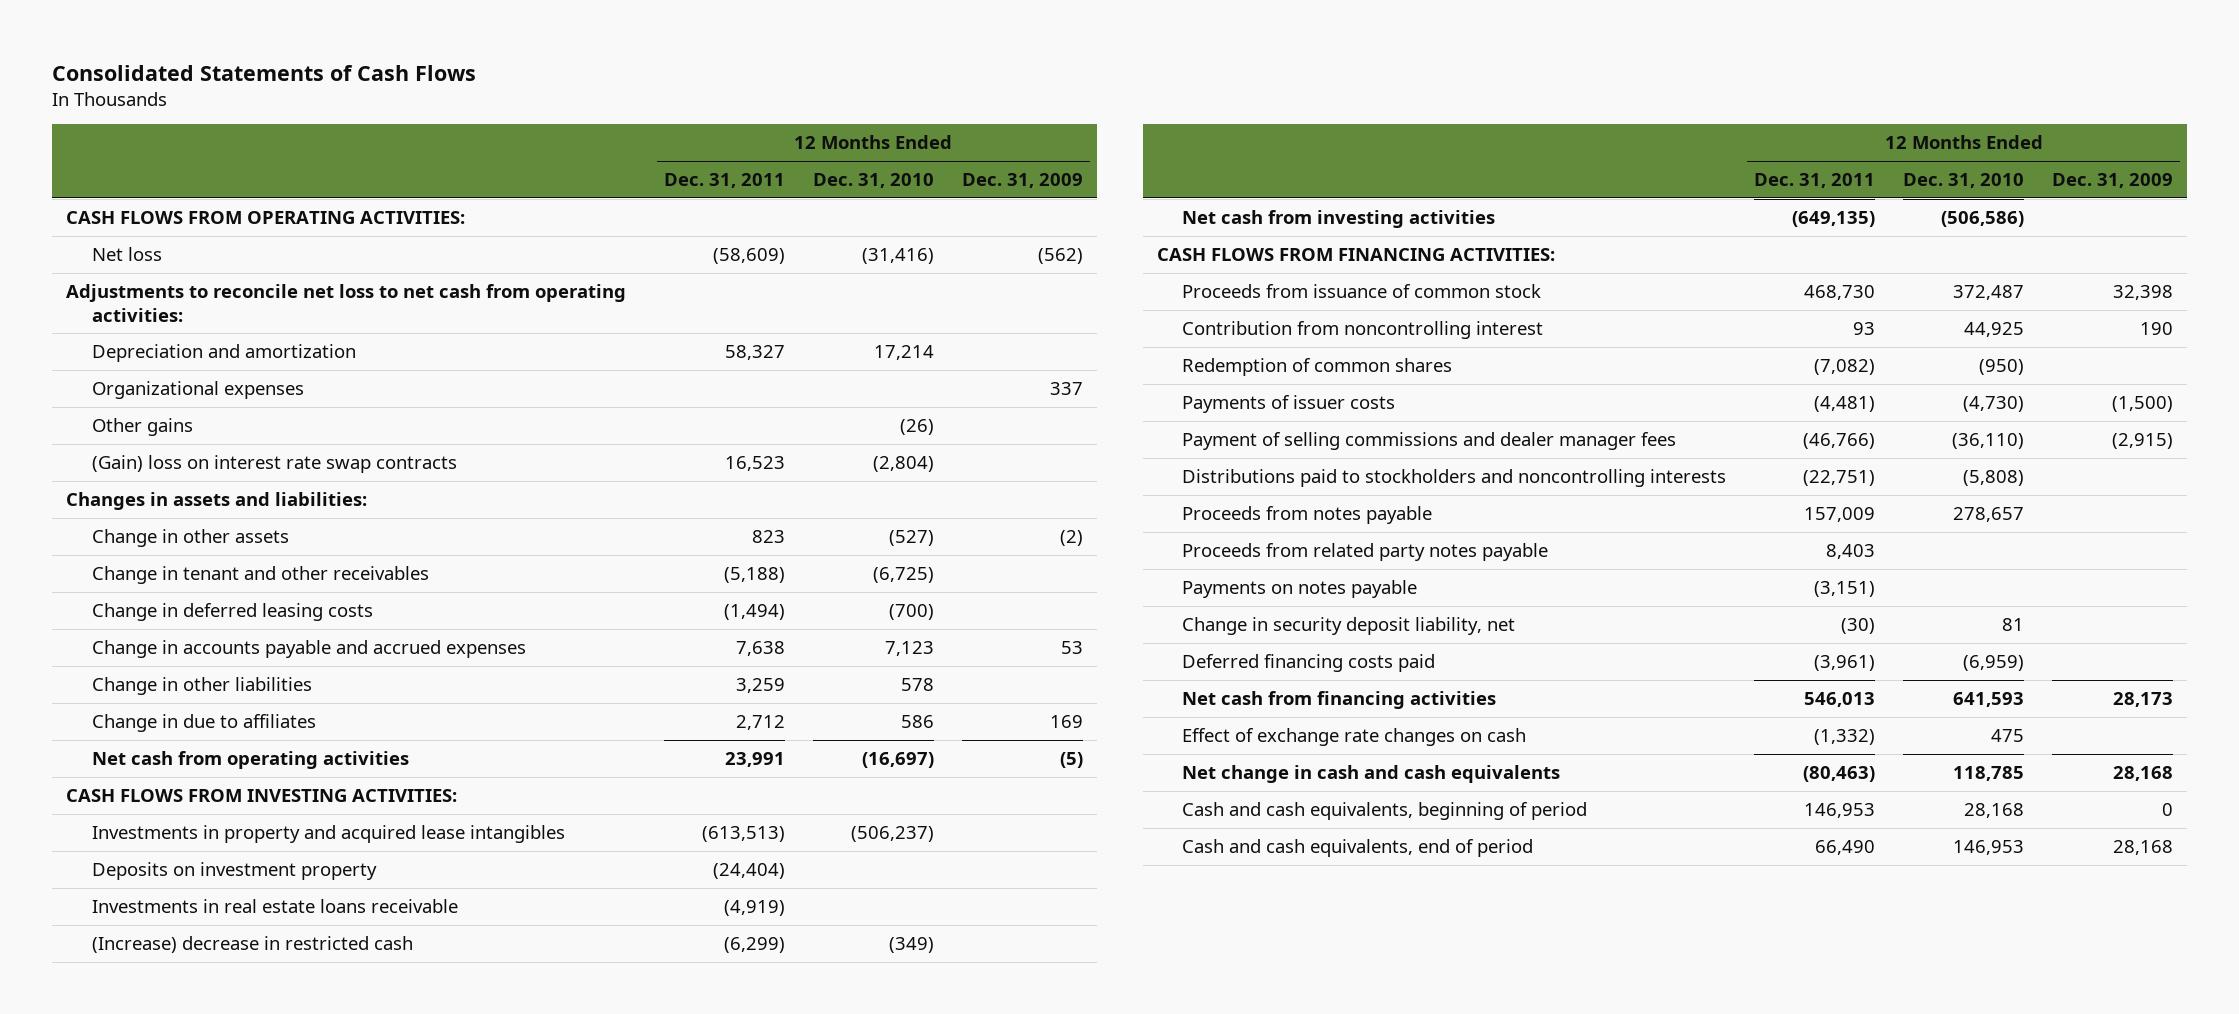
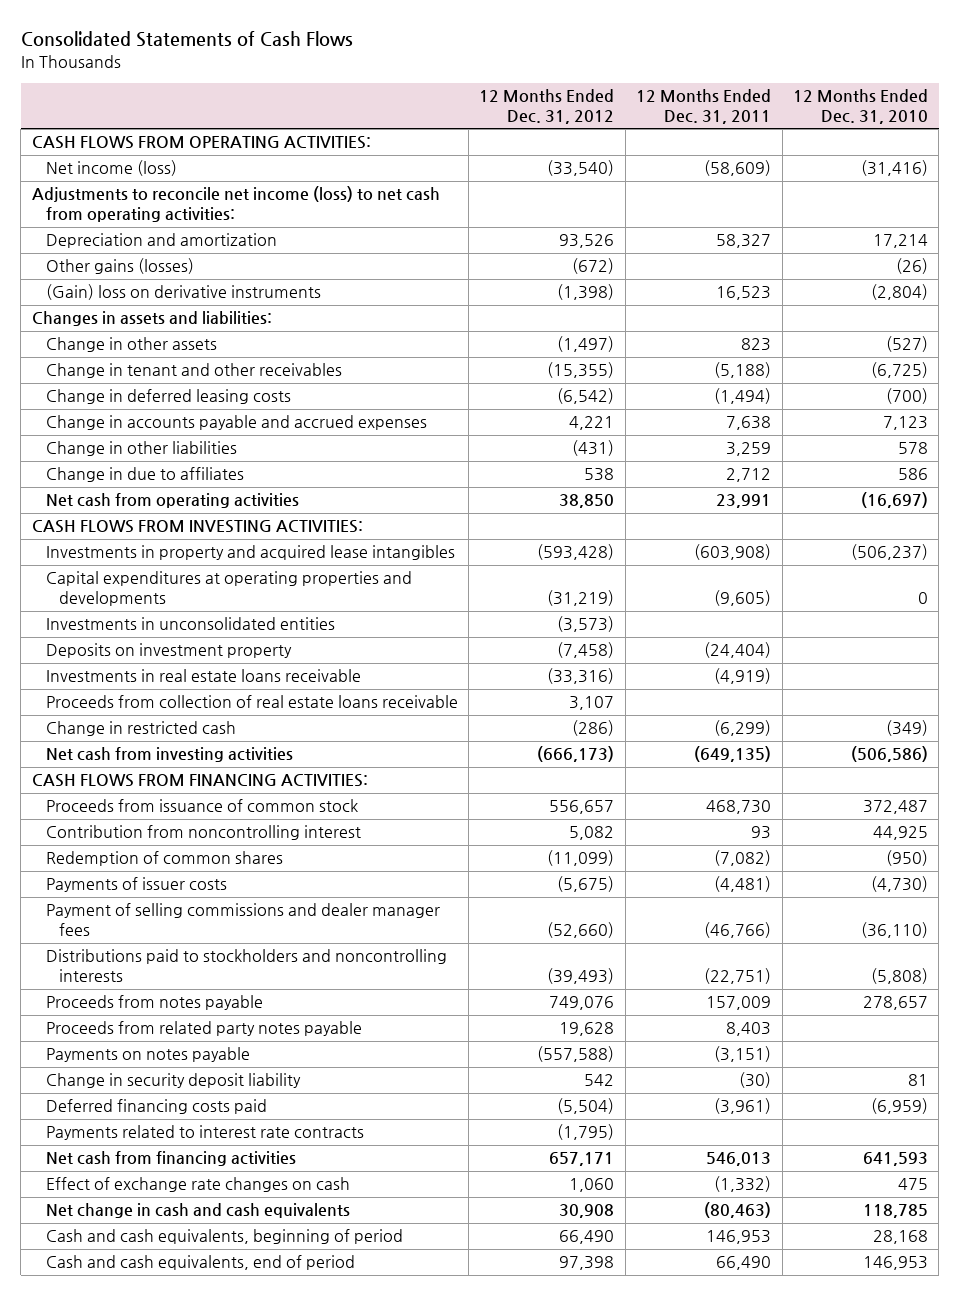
[961,172,1083,188] Dec. 31, 2009 -> none
none -> [479,89,615,125] 12 Months Ended Dec. 31, 2012
[91,246,162,261] Net loss -> [45,160,177,177] Net income (loss)
[66,283,627,322] Adjustments to reconcile net loss to net cash from operating activities: -> [31,186,440,223] Adjustments to reconcile net income (loss) to net cash from operating activities:
[91,380,304,399] Organizational expenses -> none
[91,417,193,436] Other gains -> [45,258,194,275] Other gains (losses)
[91,454,457,473] (Gain) loss on interest rate swap contracts -> [45,284,321,301] (Gain) loss on derivative instruments
[701,825,785,842] (613,513) -> [694,544,772,561] (603,908)
none -> [45,571,412,607] Capital expenditures at operating properties and developments
none -> [45,617,335,631] Investments in unconsolidated entities
none -> [45,695,458,709] Proceeds from collection of real estate loans receivable
[91,935,413,953] (Increase) decrease in restricted cash -> [45,721,236,737] Change in restricted cash
[1182,616,1516,635] Change in security deposit liability, net -> [45,1073,301,1089] Change in security deposit liability
none -> [45,1125,364,1141] Payments related to interest rate contracts

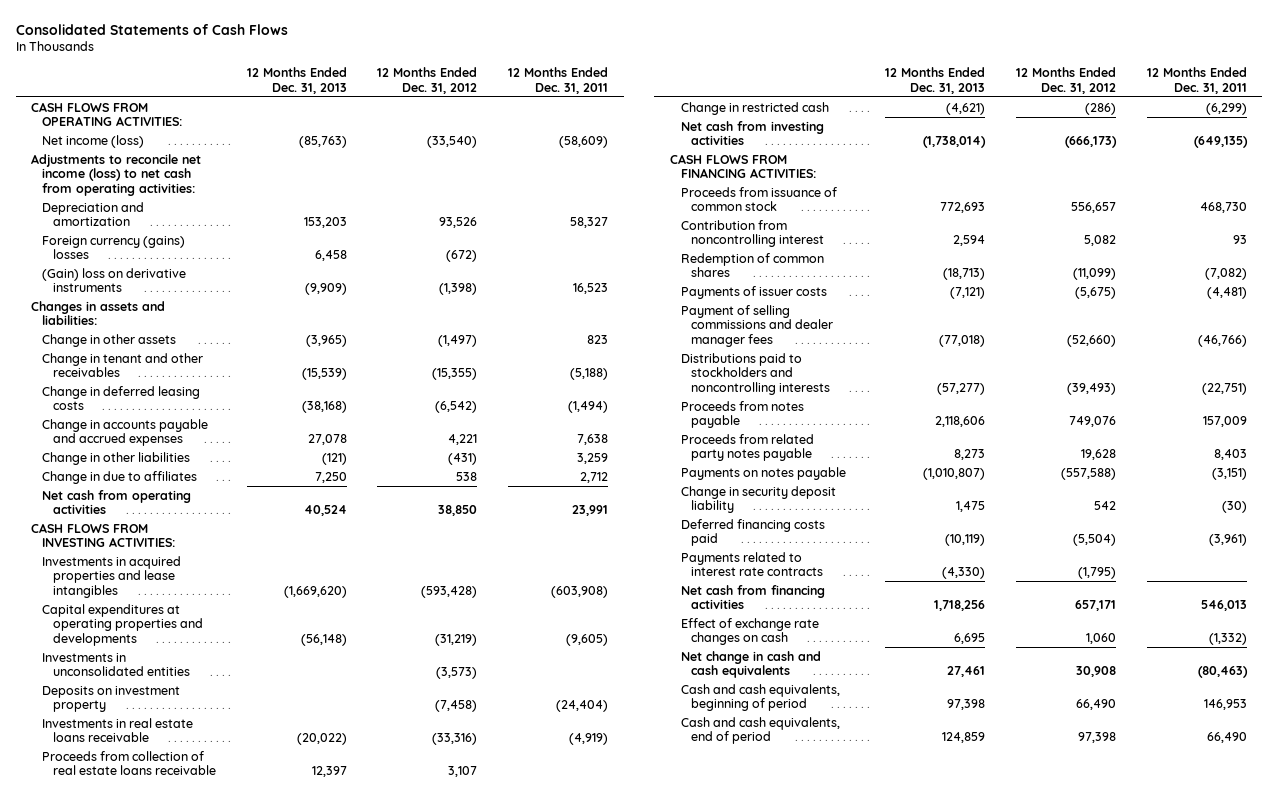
[792,89,928,125] 12 Months Ended Dec. 31, 2010 -> none
none -> [246,67,347,94] 12 Months Ended Dec. 31, 2013
[45,258,194,275] Other gains (losses) -> [42,235,186,260] Foreign currency (gains) losses
[45,545,455,561] Investments in property and acquired lease intangibles -> [42,555,182,598] Investments in acquired properties and lease intangibles

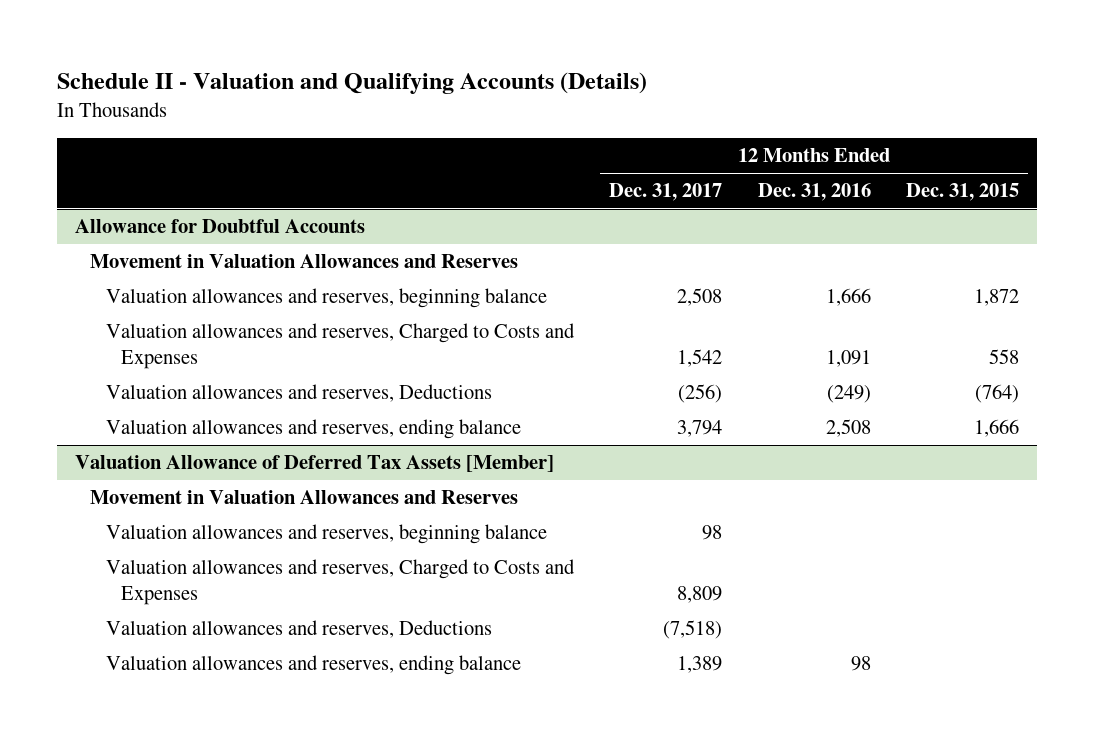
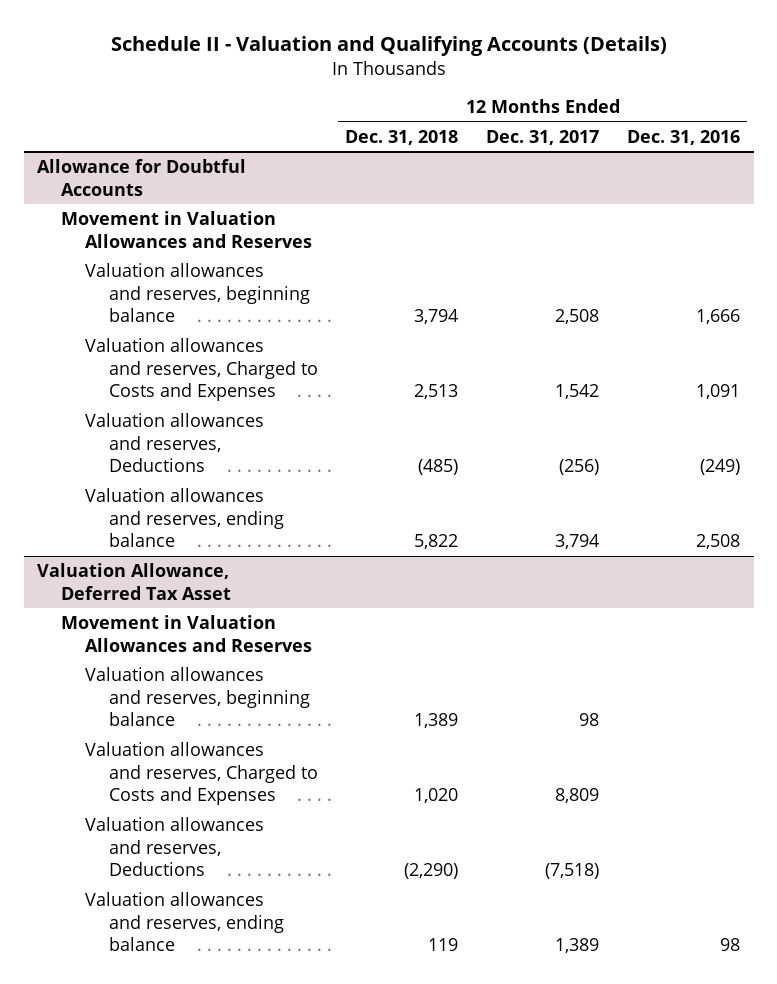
[906,183,1020,202] Dec. 31, 2015 -> none
none -> [345,129,459,145] Dec. 31, 2018
[74,455,554,473] Valuation Allowance of Deferred Tax Assets [Member] -> [37,563,232,600] Valuation Allowance, Deferred Tax Asset

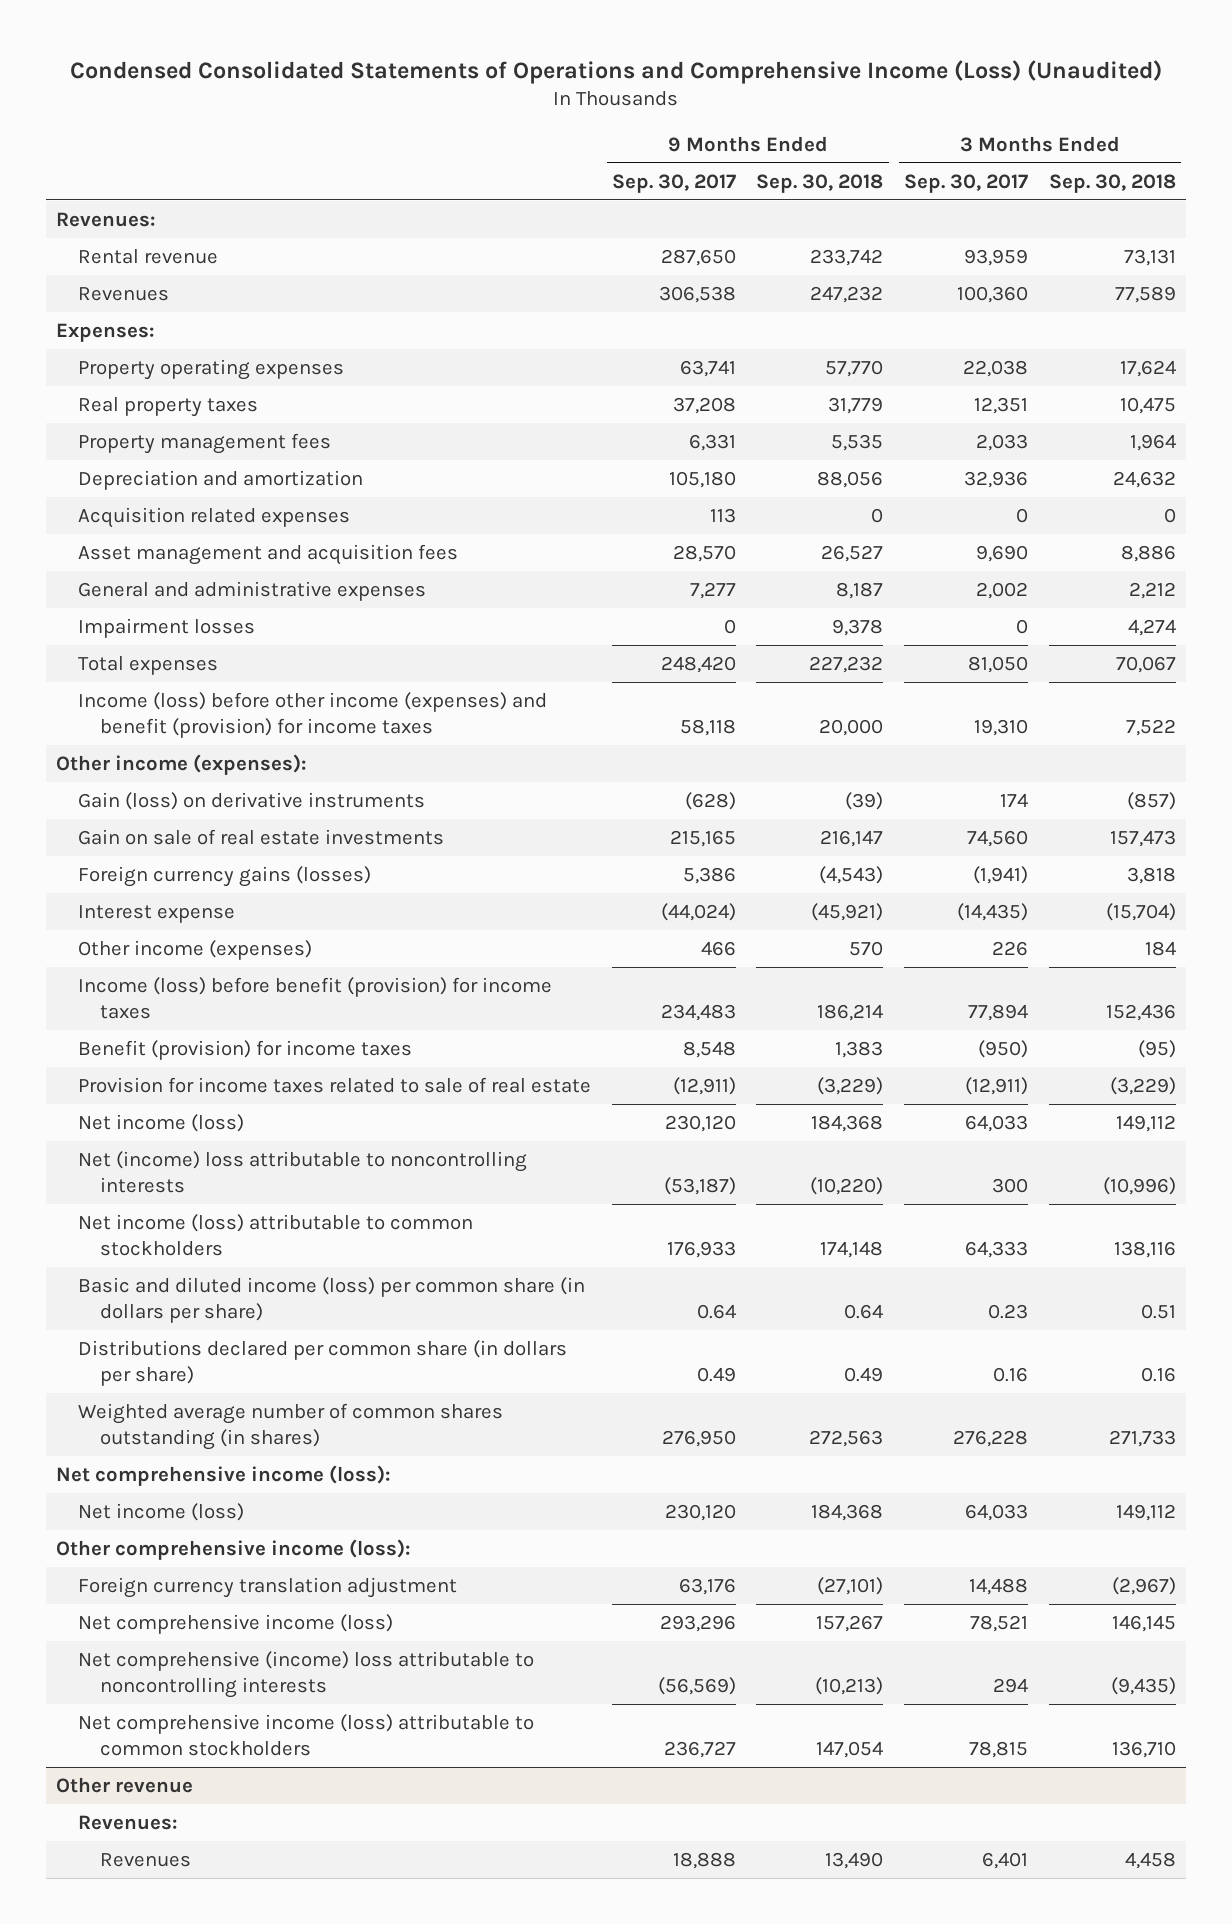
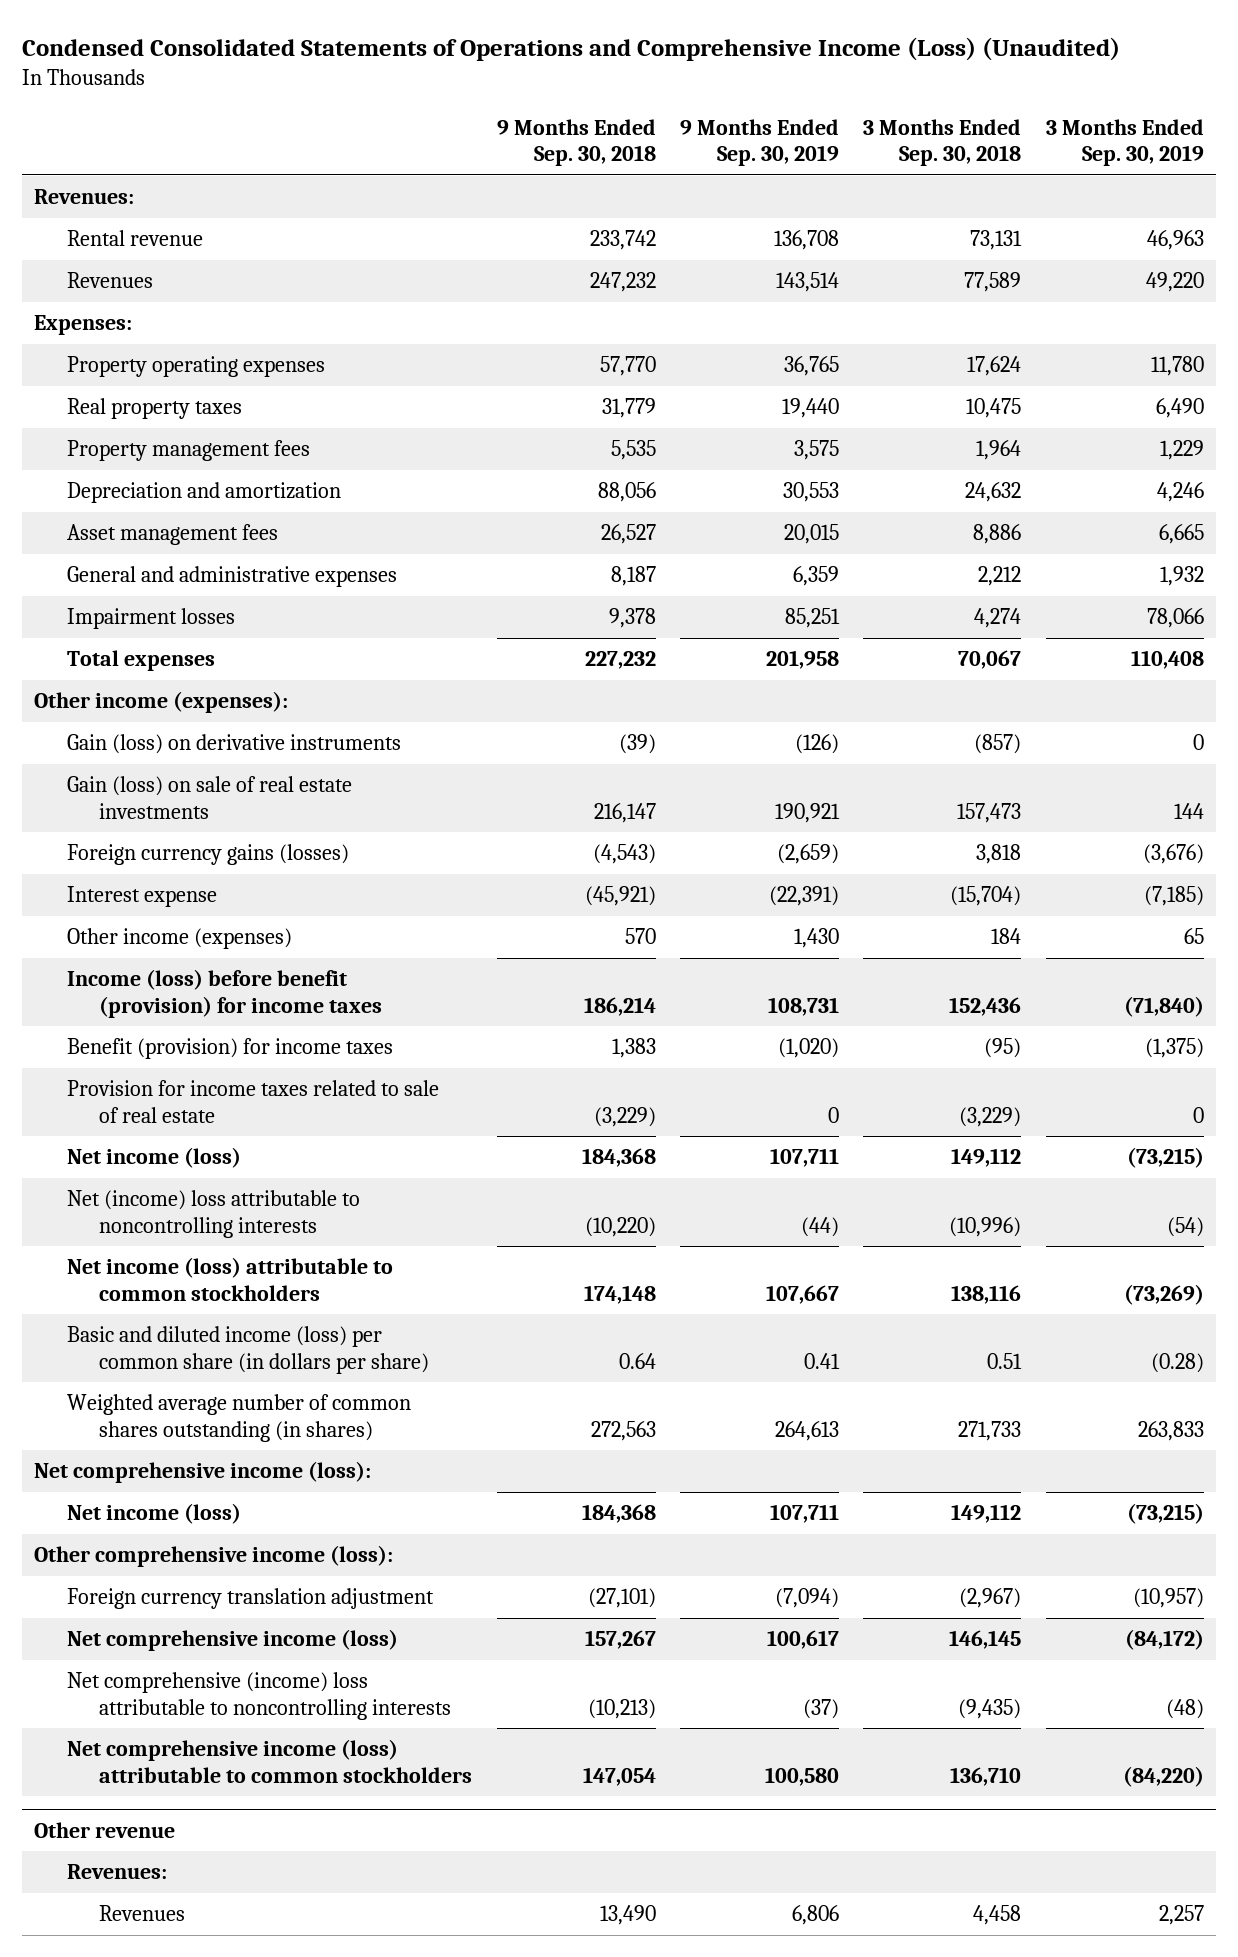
[611,173,736,193] Sep. 30, 2017 -> none
[904,173,1029,193] Sep. 30, 2017 -> none
none -> [679,118,839,167] 9 Months Ended Sep. 30, 2019
none -> [1045,118,1204,167] 3 Months Ended Sep. 30, 2019
[77,506,350,528] Acquisition related expenses -> none
[77,543,458,565] Asset management and acquisition fees -> [66,524,278,546] Asset management fees
[77,691,547,739] Income (loss) before other income (expenses) and benefit (provision) for income taxes -> none
[77,828,444,845] Gain on sale of real estate investments -> [66,776,352,820] Gain (loss) on sale of real estate investments
[77,1339,567,1387] Distributions declared per common share (in dollars per share) -> none

